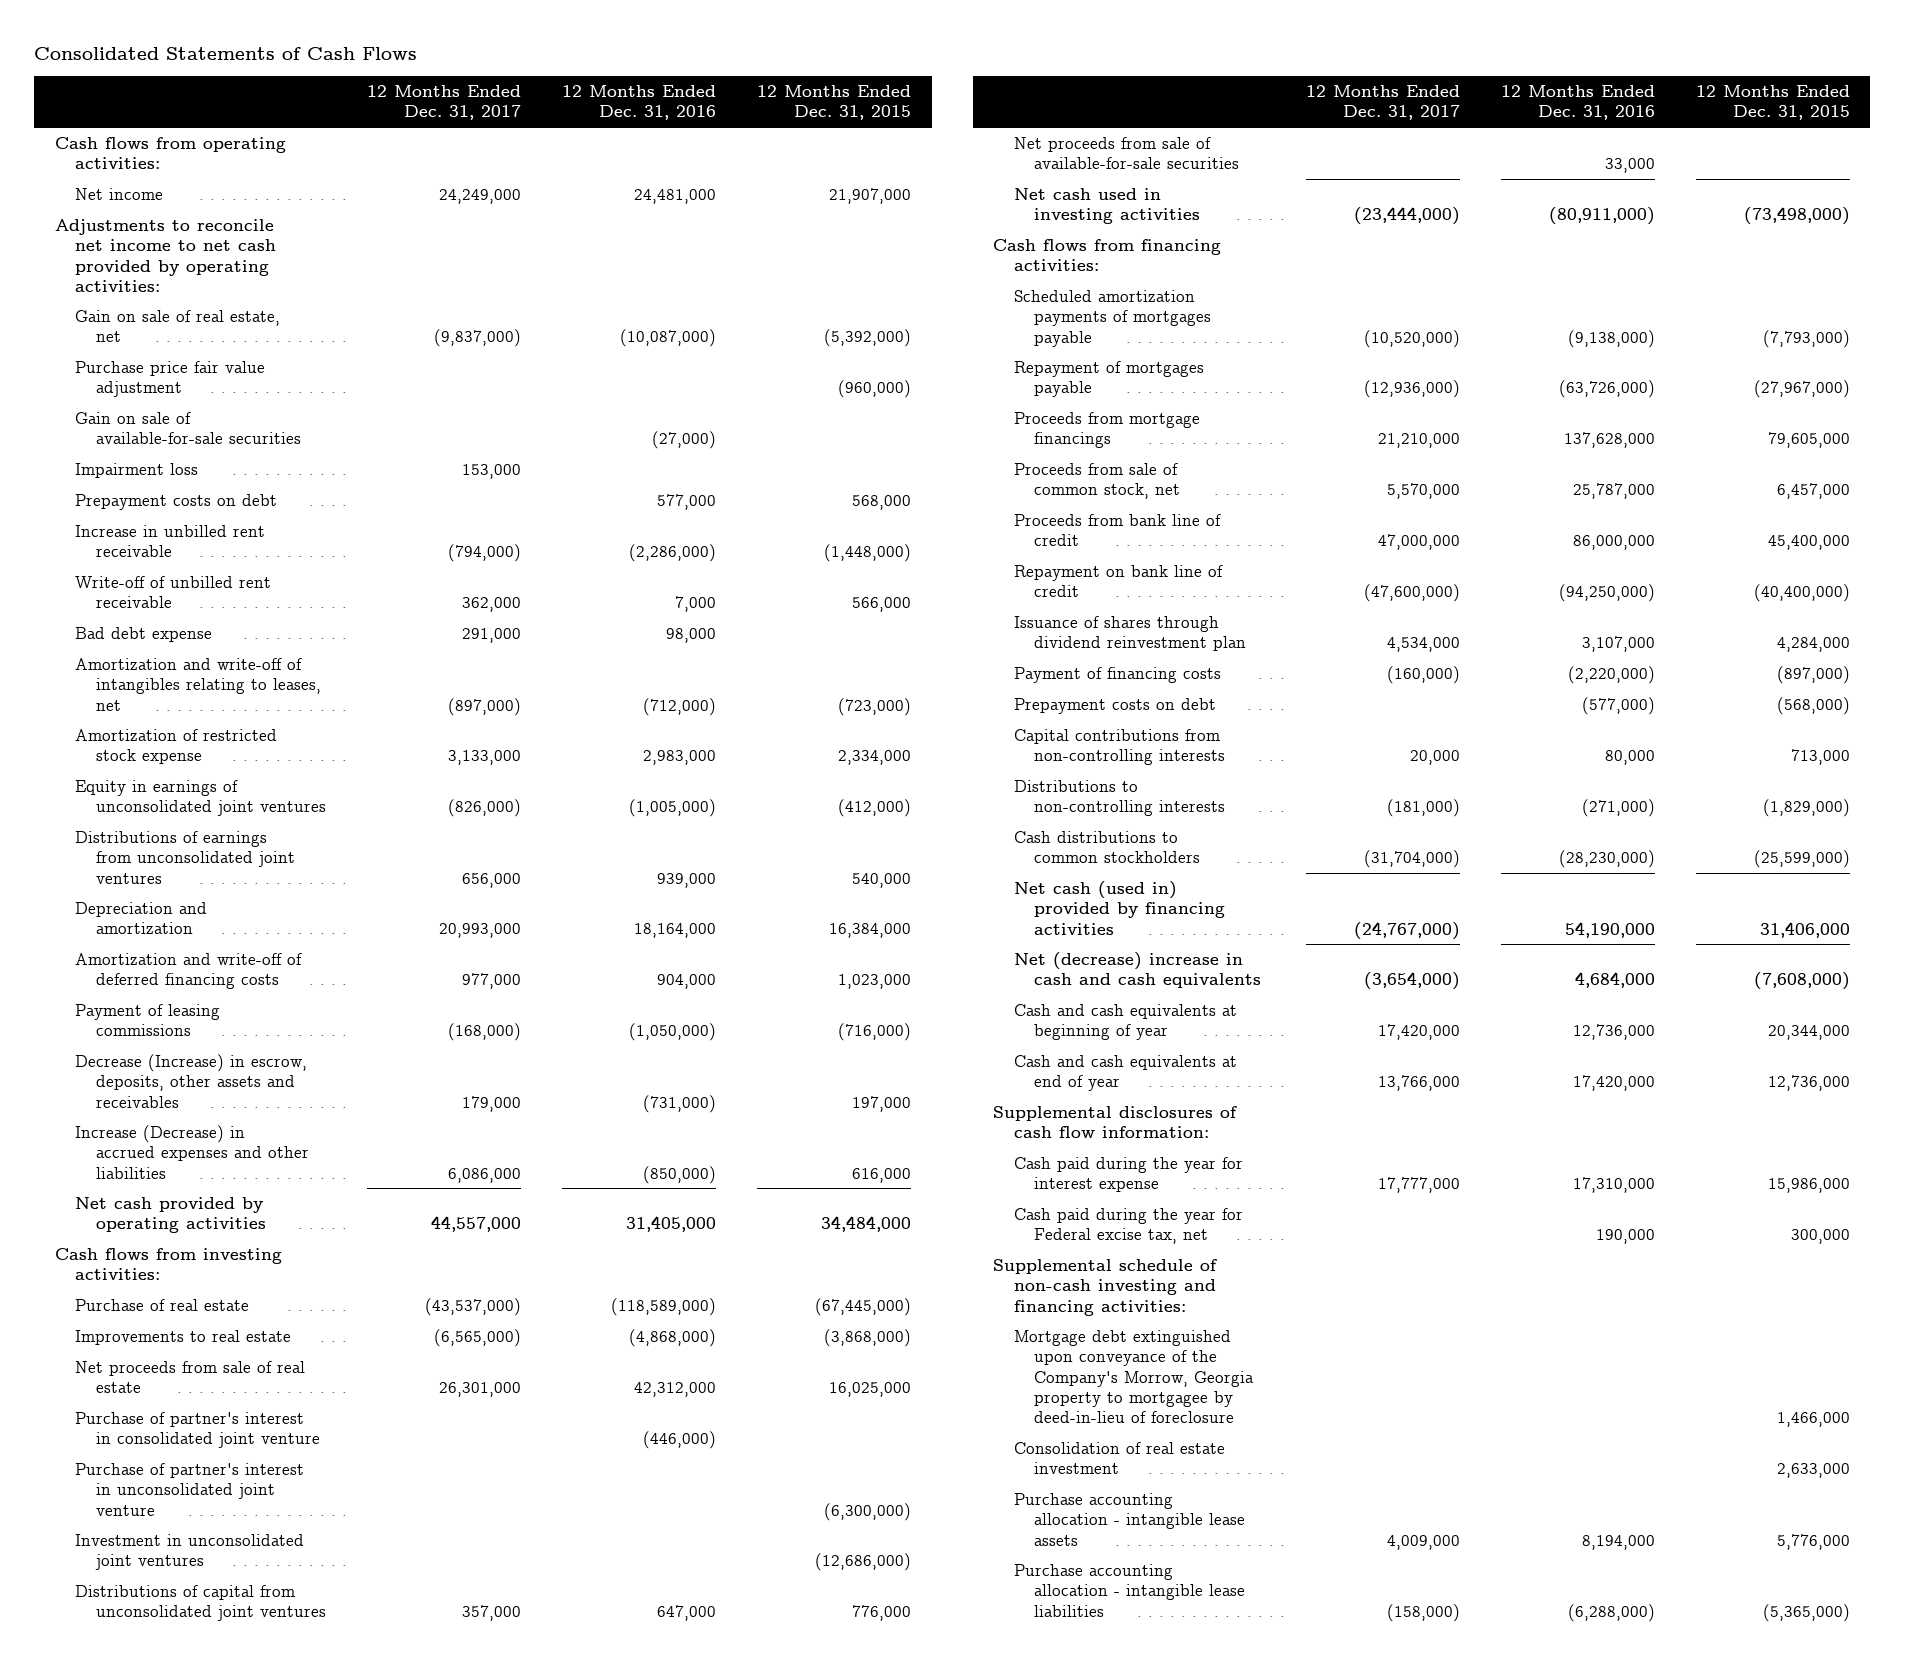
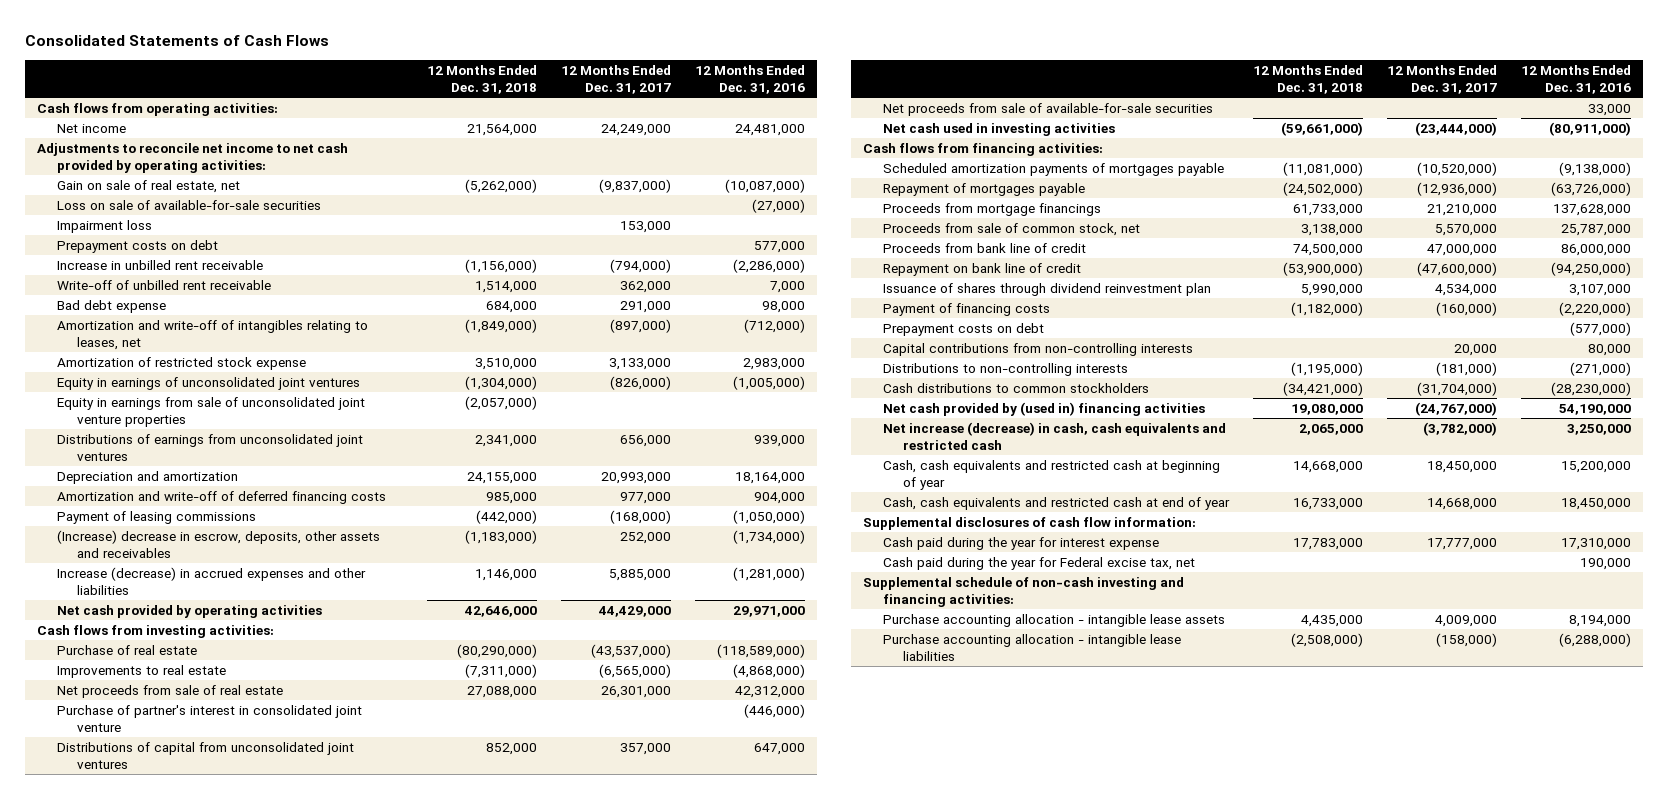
[757,85,912,121] 12 Months Ended Dec. 31, 2015 -> none
none -> [427,64,538,94] 12 Months Ended Dec. 31, 2018
[75,360,266,398] Purchase price fair value adjustment -> none
[75,411,301,445] Gain on sale of available-for-sale securities -> [56,200,321,211] Loss on sale of available-for-sale securities
none -> [56,397,365,427] Equity in earnings from sale of unconsolidated joint venture properties
[75,1053,308,1108] Decrease (Increase) in escrow, deposits, other assets and receivables -> [56,530,380,558] (Increase) decrease in escrow, deposits, other assets and receivables
[462,1095,522,1112] 179,000 -> [620,532,672,545] 252,000
[643,1094,717,1113] (731,000) -> [733,530,806,545] (1,734,000)
[75,1124,309,1179] Increase (Decrease) in accrued expenses and other liabilities -> [56,567,366,595] Increase (decrease) in accrued expenses and other liabilities
[448,1167,522,1183] 6,086,000 -> [609,569,672,582] 5,885,000
[643,1165,717,1184] (850,000) -> [733,567,806,582] (1,281,000)
[431,1216,522,1233] 44,557,000 -> [598,606,672,618] 44,429,000
[626,1216,717,1233] 31,405,000 -> [733,606,806,618] 29,971,000
[75,1462,305,1516] Purchase of partner's interest in unconsolidated joint venture -> none
[75,1533,305,1571] Investment in unconsolidated joint ventures -> none
[1013,880,1226,935] Net cash (used in) provided by financing activities -> [883,402,1206,417] Net cash provided by (used in) financing activities
[1013,951,1262,989] Net (decrease) increase in cash and cash equivalents -> [883,422,1227,450] Net increase (decrease) in cash, cash equivalents and restricted cash
[1363,972,1460,991] (3,654,000) -> [1423,422,1498,437] (3,782,000)
[1574,972,1655,989] 4,684,000 -> [1567,424,1632,436] 3,250,000
[1013,1003,1237,1041] Cash and cash equivalents at beginning of year -> [883,460,1221,490] Cash, cash equivalents and restricted cash at beginning of year
[1377,1024,1460,1041] 17,420,000 -> [1427,461,1498,474] 18,450,000
[1572,1024,1655,1041] 12,736,000 -> [1561,461,1632,474] 15,200,000
[1013,1054,1237,1092] Cash and cash equivalents at end of year -> [883,497,1231,511] Cash, cash equivalents and restricted cash at end of year
[1377,1075,1460,1092] 13,766,000 -> [1427,498,1498,511] 14,668,000
[1572,1075,1655,1092] 17,420,000 -> [1561,498,1632,511] 18,450,000
[1013,1329,1255,1424] Mortgage debt extinguished upon conveyance of the Company's Morrow, Georgia property to mortgagee by deed-in-lieu of foreclosure -> none
[1013,1441,1225,1475] Consolidation of real estate investment -> none

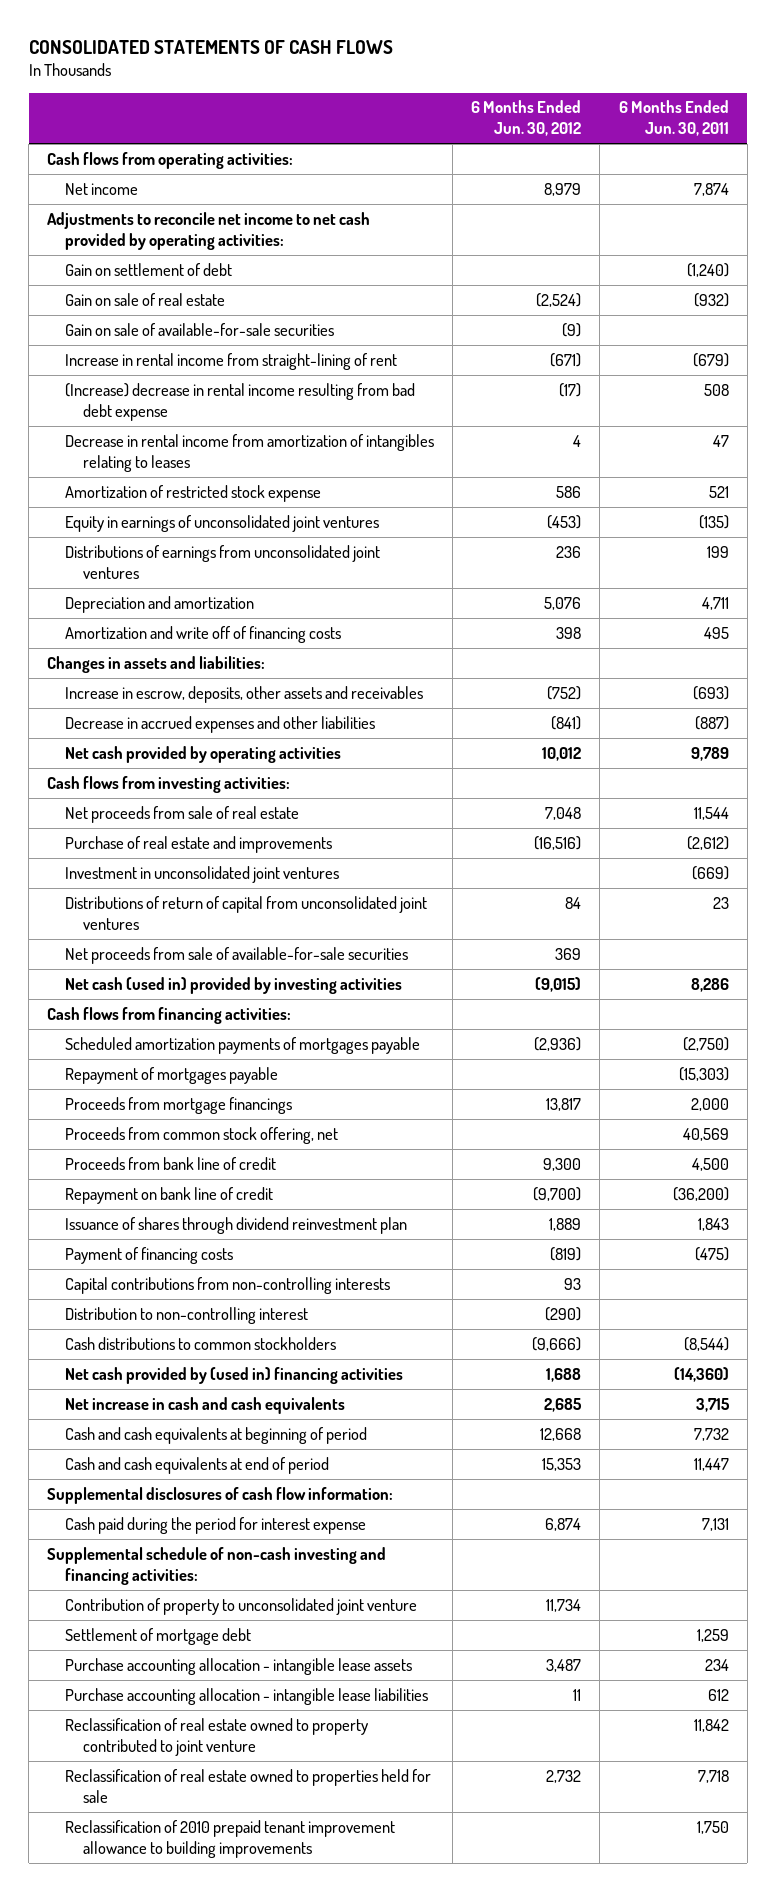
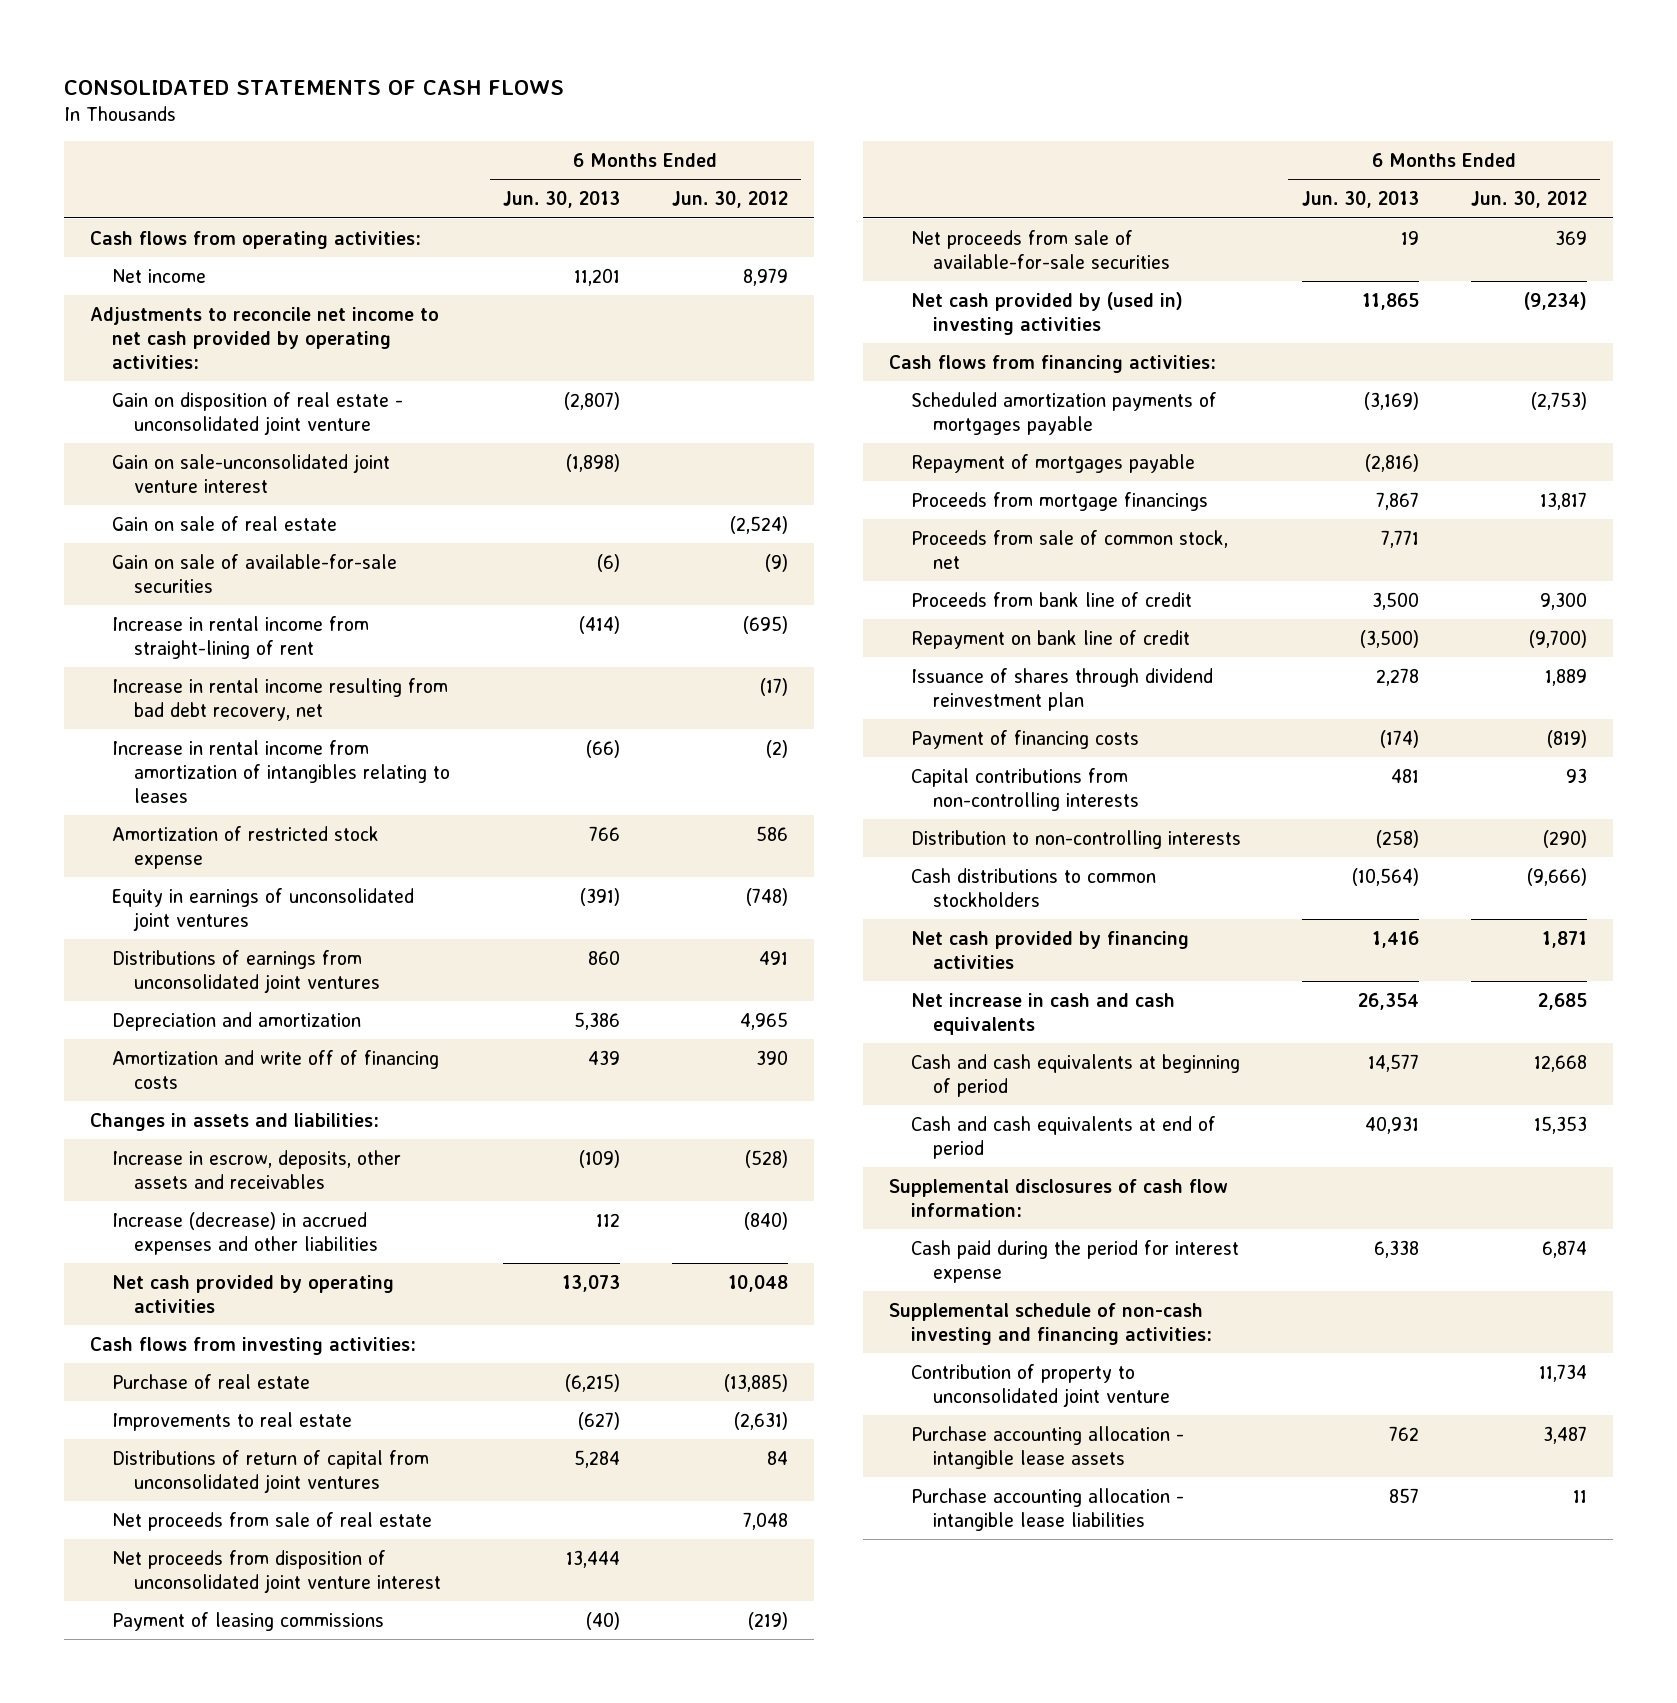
[618,100,729,137] 6 Months Ended Jun. 30, 2011 -> none
none -> [502,191,620,209] Jun. 30, 2013
[64,262,232,276] Gain on settlement of debt -> none
none -> [112,391,404,435] Gain on disposition of real estate - unconsolidated joint venture
none -> [112,453,391,493] Gain on sale-unconsolidated joint venture interest
[550,352,582,367] (671) -> [742,615,788,634] (695)
[64,382,415,421] (Increase) decrease in rental income resulting from bad debt expense -> [112,677,449,721] Increase in rental income resulting from bad debt recovery, net
[64,433,434,472] Decrease in rental income from amortization of intangibles relating to leases -> [112,739,451,803] Increase in rental income from amortization of intangibles relating to leases
[573,434,582,447] 4 -> [765,739,788,758] (2)
[547,514,582,529] (453) -> [745,887,788,906] (748)
[556,545,582,558] 236 -> [758,950,788,965] 491
[544,596,582,610] 5,076 -> [739,1011,788,1030] 4,965
[556,626,582,639] 398 -> [755,1049,788,1065] 390
[547,685,582,700] (752) -> [744,1149,788,1168] (528)
[64,715,375,733] Decrease in accrued expenses and other liabilities -> [112,1211,379,1255] Increase (decrease) in accrued expenses and other liabilities
[551,715,582,730] (841) -> [743,1211,788,1230] (840)
[542,746,582,761] 10,012 -> [727,1274,788,1292] 10,048
[64,865,339,883] Investment in unconsolidated joint ventures -> none
[64,835,332,853] Purchase of real estate and improvements -> [112,1373,311,1389] Purchase of real estate
[534,835,582,850] (16,516) -> [723,1373,788,1392] (13,885)
none -> [112,1411,353,1431] Improvements to real estate
[64,805,299,823] Net proceeds from sale of real estate -> [112,1511,433,1531] Net proceeds from sale of real estate
none -> [112,1549,442,1593] Net proceeds from disposition of unconsolidated joint venture interest
none -> [112,1611,385,1631] Payment of leasing commissions
[64,976,402,994] Net cash (used in) provided by investing activities -> [911,291,1184,335] Net cash provided by (used in) investing activities
[535,976,582,992] (9,015) -> [1523,291,1587,310] (9,234)
[534,1036,582,1051] (2,936) -> [1530,391,1587,410] (2,753)
[64,1126,338,1144] Proceeds from common stock offering, net -> [911,529,1229,569] Proceeds from sale of common stock, net
[64,1306,308,1324] Distribution to non-controlling interest -> [911,829,1242,849] Distribution to non-controlling interests
[64,1366,403,1384] Net cash provided by (used in) financing activities -> [911,930,1190,969] Net cash provided by financing activities
[546,1367,582,1382] 1,688 -> [1541,930,1587,948] 1,871
[64,1627,251,1645] Settlement of mortgage debt -> none
[64,1717,368,1756] Reclassification of real estate owned to property contributed to joint venture -> none
[64,1768,431,1803] Reclassification of real estate owned to properties held for sale -> none
[64,1819,395,1858] Reclassification of 2010 prepaid tenant improvement allowance to building improvements -> none

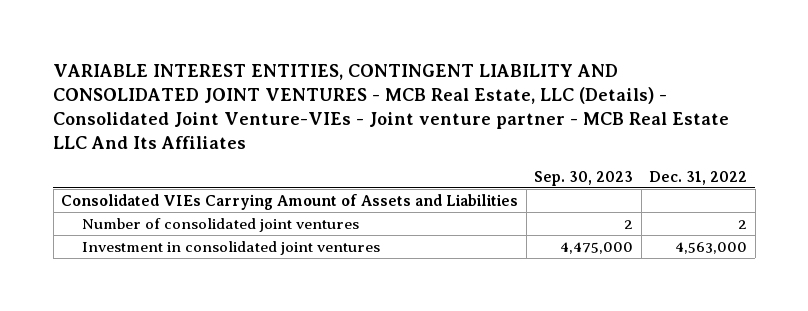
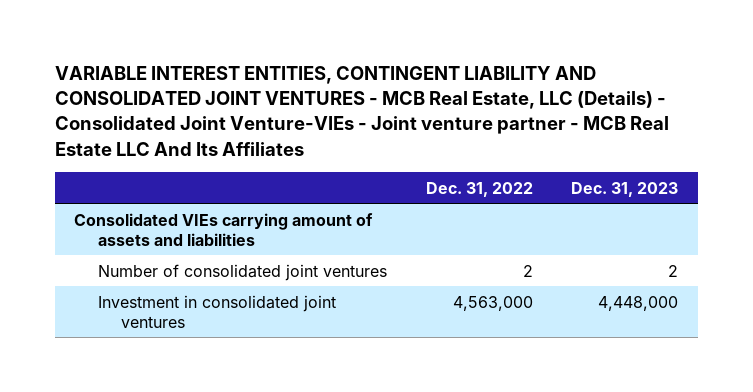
[534,170,634,186] Sep. 30, 2023 -> none
none -> [571,181,679,197] Dec. 31, 2023
[61,193,519,210] Consolidated VIEs Carrying Amount of Assets and Liabilities -> [74,212,374,246] Consolidated VIEs carrying amount of assets and liabilities

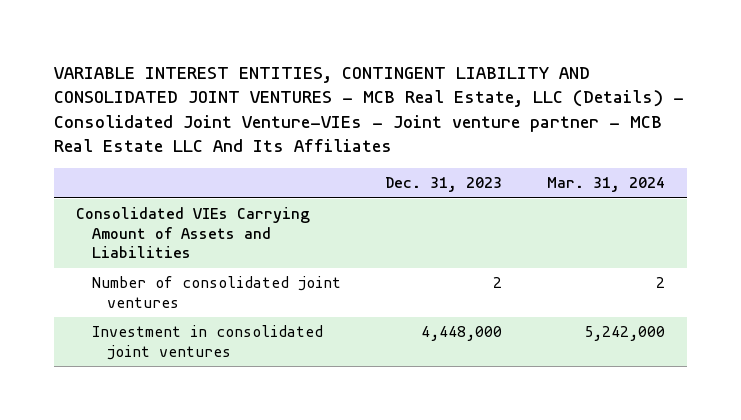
[425,181,533,197] Dec. 31, 2022 -> none
none -> [547,177,666,193] Mar. 31, 2024
[74,212,374,246] Consolidated VIEs carrying amount of assets and liabilities -> [76,207,311,259] Consolidated VIEs Carrying Amount of Assets and Liabilities

